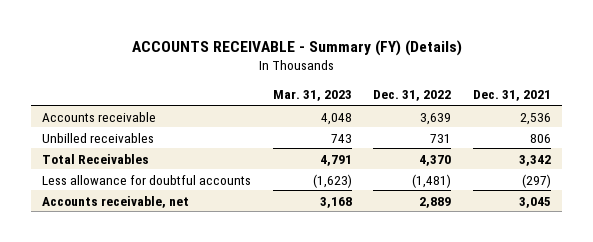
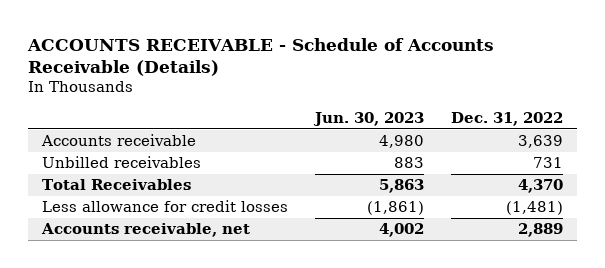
[131,39,462,56] ACCOUNTS RECEIVABLE - Summary (FY) (Details) -> [27,37,495,76] ACCOUNTS RECEIVABLE - Schedule of Accounts Receivable (Details)
[272,90,352,102] Mar. 31, 2023 -> none
[473,90,552,102] Dec. 31, 2021 -> none
none -> [313,111,425,126] Jun. 30, 2023
[41,174,251,185] Less allowance for doubtful accounts -> [41,200,288,213] Less allowance for credit losses

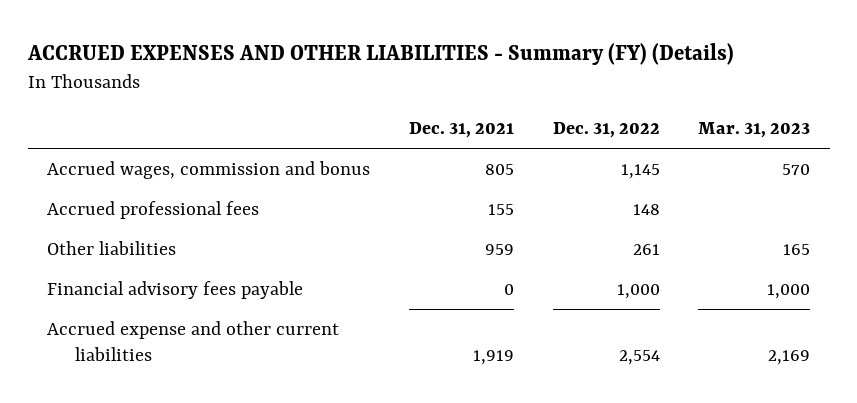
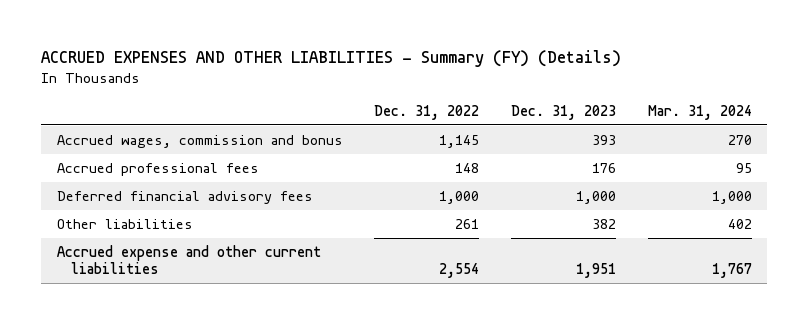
[408,122,514,139] Dec. 31, 2021 -> none
[698,122,811,139] Mar. 31, 2023 -> none
none -> [511,104,617,120] Dec. 31, 2023
none -> [647,104,752,120] Mar. 31, 2024
none -> [56,190,313,204] Deferred financial advisory fees
[47,280,304,299] Financial advisory fees payable -> none

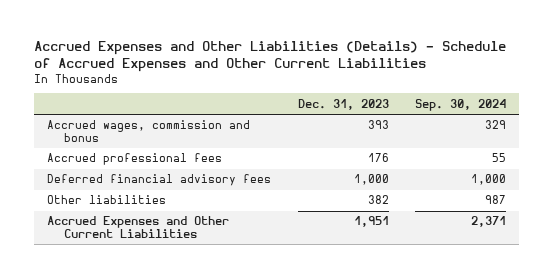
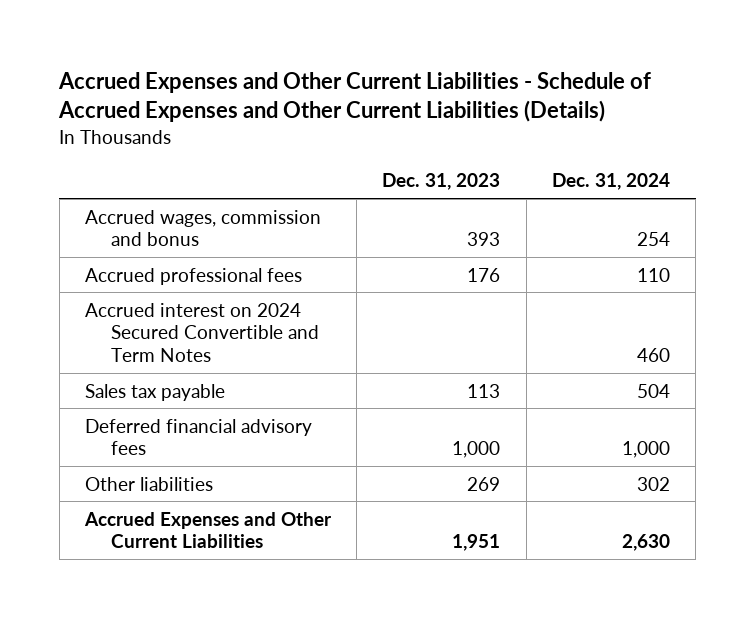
[34,40,507,72] Accrued Expenses and Other Liabilities (Details) - Schedule of Accrued Expenses and Other Current Liabilities -> [58,71,652,123] Accrued Expenses and Other Current Liabilities - Schedule of Accrued Expenses and Other Current Liabilities (Details)
[415,98,507,111] Sep. 30, 2024 -> none
none -> [552,173,671,191] Dec. 31, 2024
none -> [84,302,319,363] Accrued interest on 2024 Secured Convertible and Term Notes
none -> [84,383,225,401] Sales tax payable
[367,195,389,205] 382 -> [467,476,501,491] 269

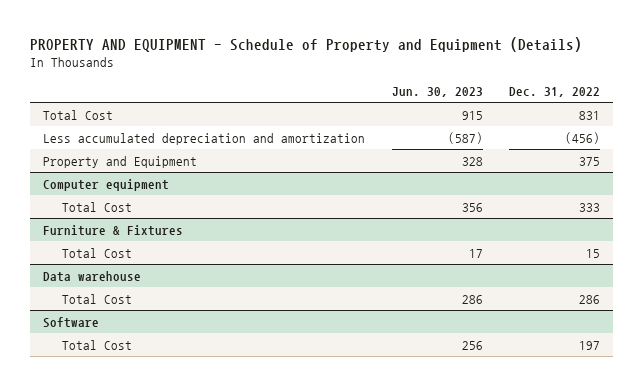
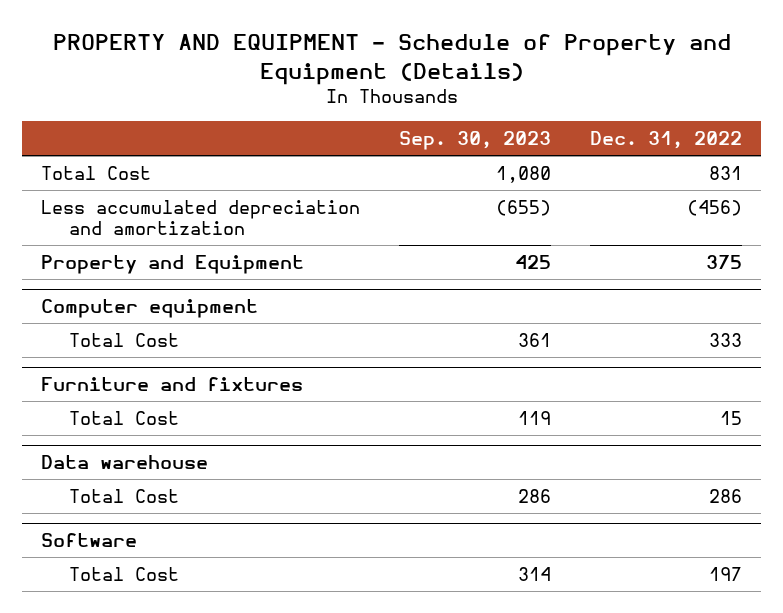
[391,86,483,97] Jun. 30, 2023 -> none
none -> [399,131,552,151] Sep. 30, 2023
[43,224,184,236] Furniture & Fixtures -> [41,377,304,392] Furniture and fixtures

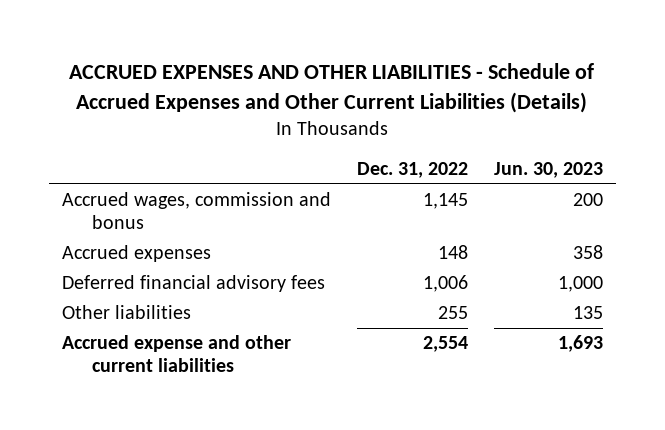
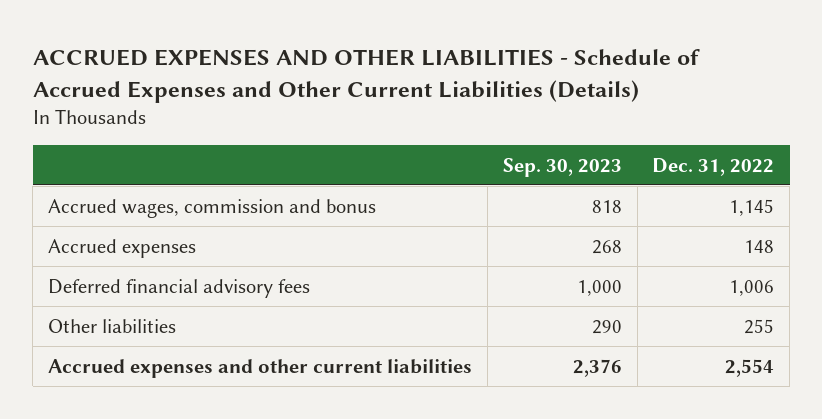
[493,162,603,179] Jun. 30, 2023 -> none
none -> [502,157,622,177] Sep. 30, 2023
[61,335,291,373] Accrued expense and other current liabilities -> [48,358,473,378] Accrued expenses and other current liabilities

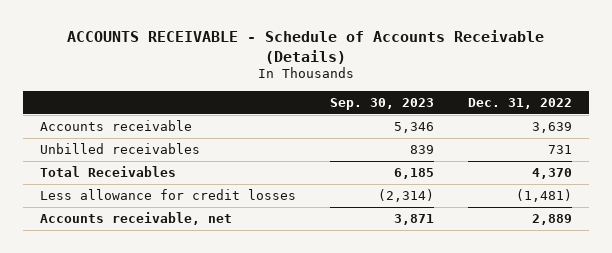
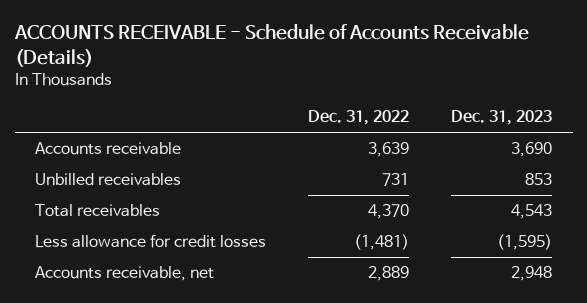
[329,97,434,110] Sep. 30, 2023 -> none
none -> [450,110,552,126] Dec. 31, 2023
[39,165,176,177] Total Receivables -> [35,204,161,218] Total receivables

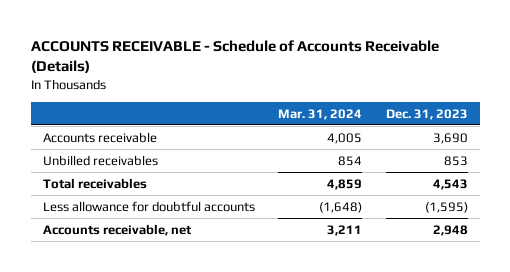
[308,110,410,126] Dec. 31, 2022 -> none
none -> [278,108,363,120] Mar. 31, 2024
[35,234,267,249] Less allowance for credit losses -> [42,200,255,212] Less allowance for doubtful accounts

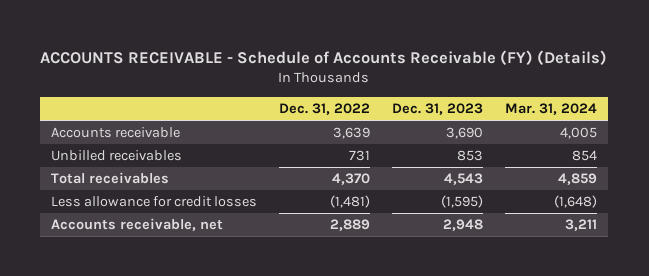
[30,40,439,74] ACCOUNTS RECEIVABLE - Schedule of Accounts Receivable (Details) -> [40,49,608,65] ACCOUNTS RECEIVABLE - Schedule of Accounts Receivable (FY) (Details)
none -> [279,103,371,116] Dec. 31, 2022
[42,200,255,212] Less allowance for doubtful accounts -> [51,196,258,208] Less allowance for credit losses

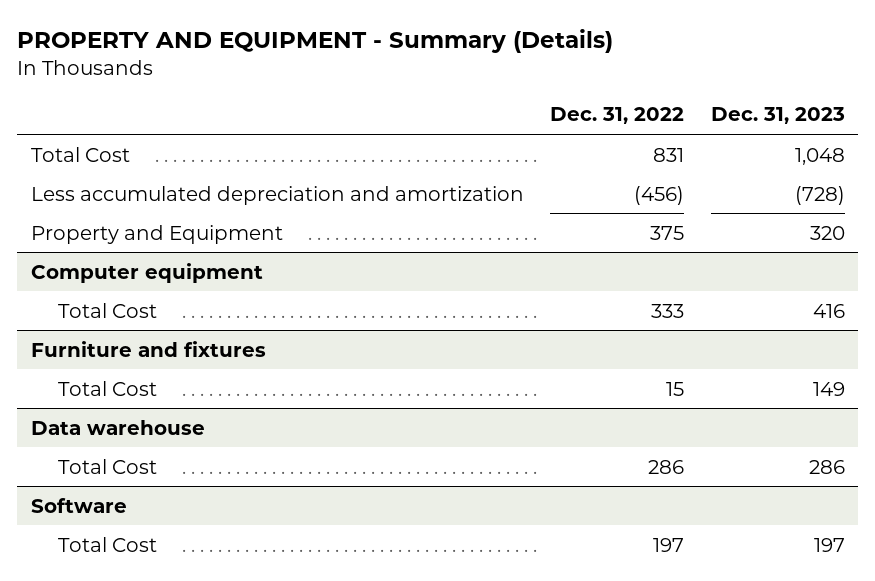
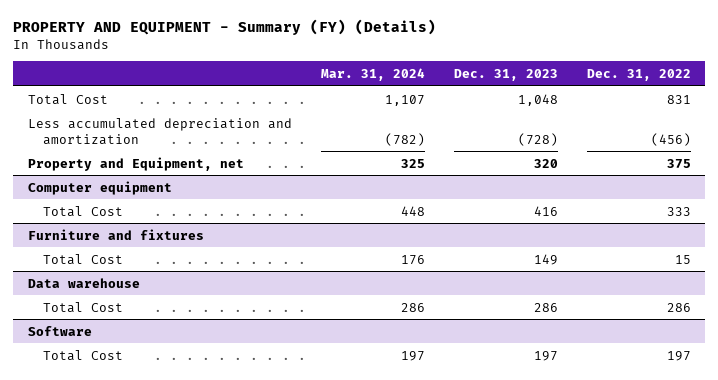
[17,29,614,54] PROPERTY AND EQUIPMENT - Summary (Details) -> [13,19,437,36] PROPERTY AND EQUIPMENT - Summary (FY) (Details)
none -> [320,67,425,81] Mar. 31, 2024
[30,224,283,244] Property and Equipment -> [27,156,244,171] Property and Equipment, net

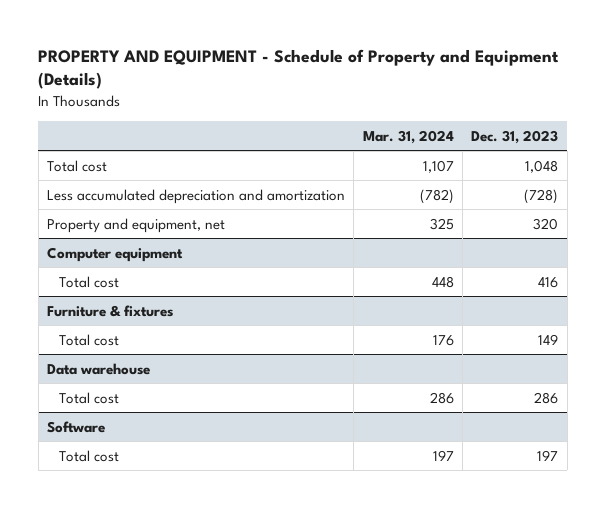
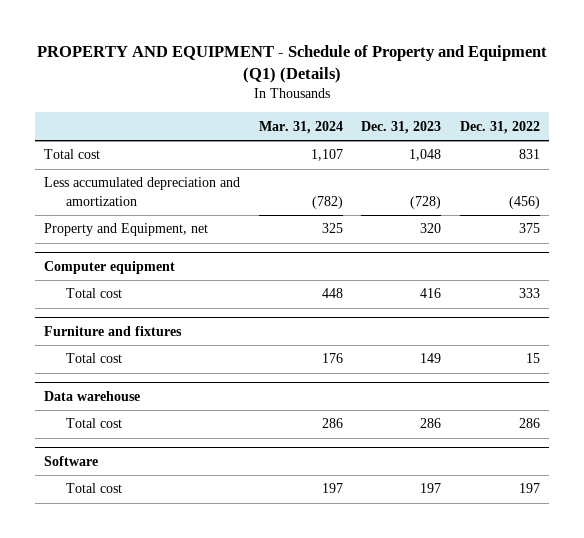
[38,48,560,90] PROPERTY AND EQUIPMENT - Schedule of Property and Equipment (Details) -> [36,44,547,83] PROPERTY AND EQUIPMENT - Schedule of Property and Equipment (Q1) (Details)
none -> [459,120,540,134] Dec. 31, 2022
[47,217,226,233] Property and equipment, net -> [44,223,209,237] Property and Equipment, net
[47,304,174,317] Furniture & fixtures -> [44,325,183,336] Furniture and fixtures

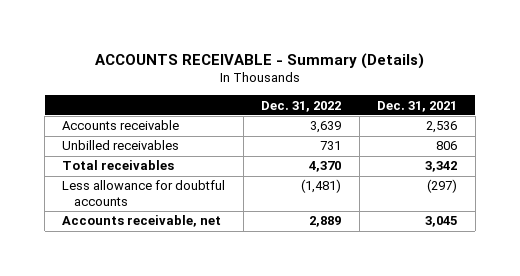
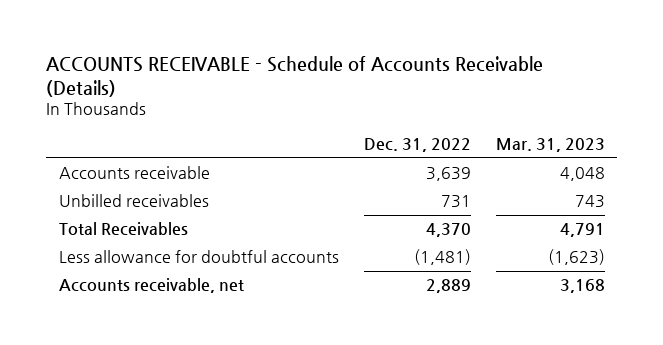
[94,52,424,69] ACCOUNTS RECEIVABLE - Summary (Details) -> [46,55,544,97] ACCOUNTS RECEIVABLE - Schedule of Accounts Receivable (Details)
[377,100,458,112] Dec. 31, 2021 -> none
none -> [495,138,605,153] Mar. 31, 2023
[62,160,175,171] Total receivables -> [58,222,188,237] Total Receivables

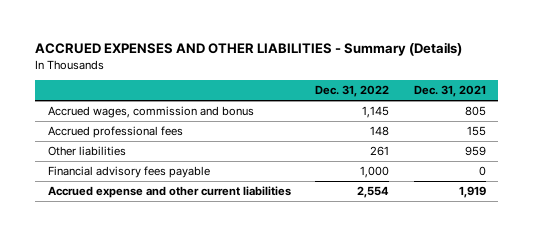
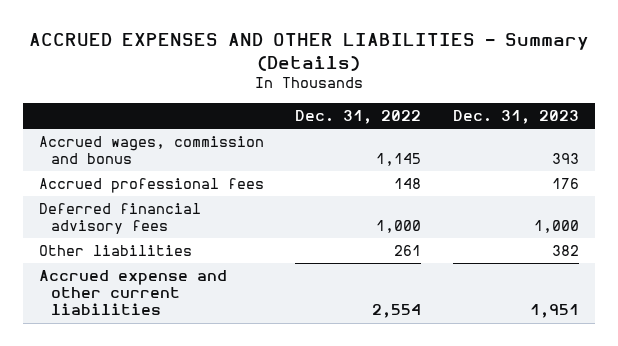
[413,85,486,98] Dec. 31, 2021 -> none
none -> [452,110,579,125] Dec. 31, 2023
none -> [38,203,201,235] Deferred financial advisory fees
[47,166,210,179] Financial advisory fees payable -> none

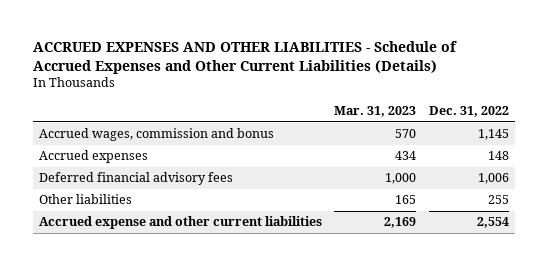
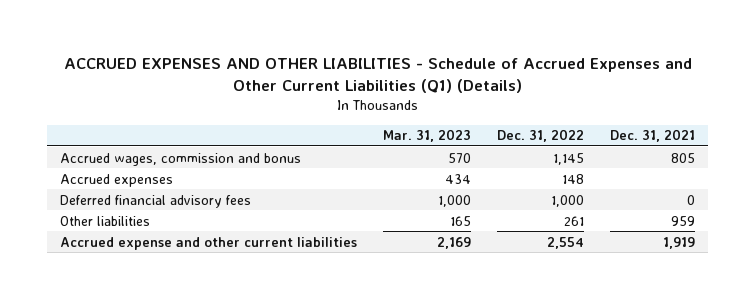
[32,40,457,74] ACCRUED EXPENSES AND OTHER LIABILITIES - Schedule of Accrued Expenses and Other Current Liabilities (Details) -> [63,58,692,94] ACCRUED EXPENSES AND OTHER LIABILITIES - Schedule of Accrued Expenses and Other Current Liabilities (Q1) (Details)
none -> [609,129,695,143] Dec. 31, 2021
[477,173,509,185] 1,006 -> [550,194,584,207] 1,000
[487,195,509,205] 255 -> [563,215,584,226] 261

